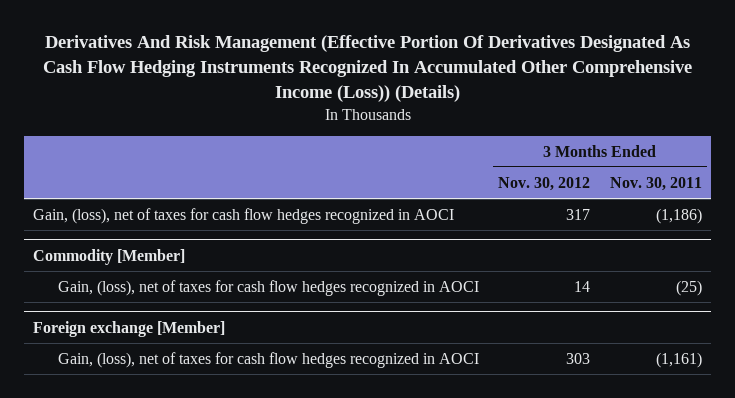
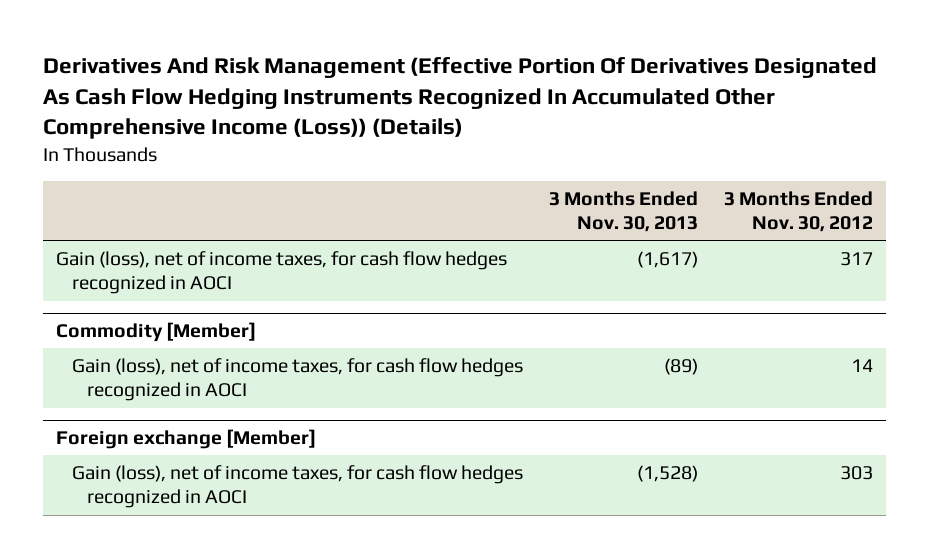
[609,176,702,191] Nov. 30, 2011 -> none
none -> [548,190,698,233] 3 Months Ended Nov. 30, 2013
[33,207,455,224] Gain, (loss), net of taxes for cash flow hedges recognized in AOCI -> [55,251,507,295] Gain (loss), net of income taxes, for cash flow hedges recognized in AOCI
[57,279,479,296] Gain, (loss), net of taxes for cash flow hedges recognized in AOCI -> [71,358,523,402] Gain (loss), net of income taxes, for cash flow hedges recognized in AOCI
[57,351,479,368] Gain, (loss), net of taxes for cash flow hedges recognized in AOCI -> [71,465,523,509] Gain (loss), net of income taxes, for cash flow hedges recognized in AOCI

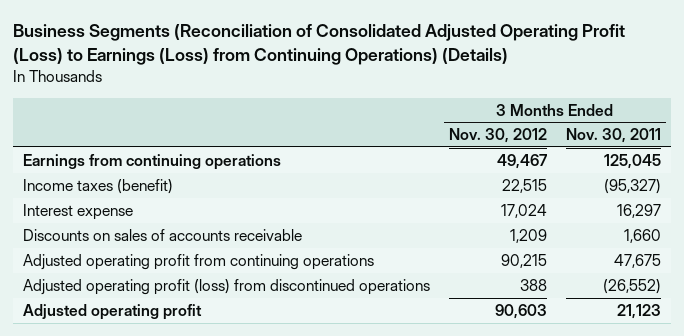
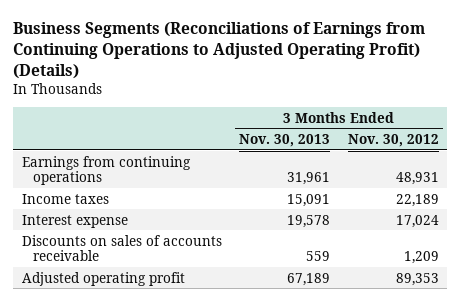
[13,24,626,66] Business Segments (Reconciliation of Consolidated Adjusted Operating Profit (Loss) to Earnings (Loss) from Continuing Operations) (Details) -> [12,21,425,79] Business Segments (Reconciliations of Earnings from Continuing Operations to Adjusted Operating Profit) (Details)
[566,128,662,144] Nov. 30, 2011 -> none
none -> [239,134,331,148] Nov. 30, 2013
[497,153,548,169] 49,467 -> [395,172,439,186] 48,931
[22,178,173,194] Income taxes (benefit) -> [21,193,109,204] Income taxes
[502,178,548,193] 22,515 -> [395,193,439,207] 22,189
[22,278,430,295] Adjusted operating profit (loss) from discontinued operations -> none
[22,303,202,320] Adjusted operating profit -> none
[22,253,374,270] Adjusted operating profit from continuing operations -> [21,271,185,286] Adjusted operating profit
[501,253,548,268] 90,215 -> [395,272,439,286] 89,353

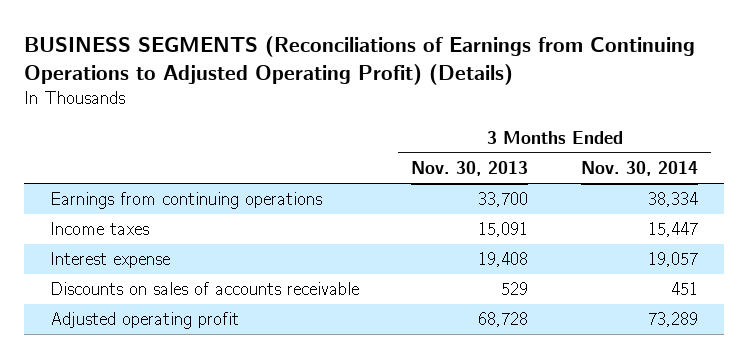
[12,21,425,79] Business Segments (Reconciliations of Earnings from Continuing Operations to Adjusted Operating Profit) (Details) -> [23,35,695,85] BUSINESS SEGMENTS (Reconciliations of Earnings from Continuing Operations to Adjusted Operating Profit) (Details)
[347,134,439,148] Nov. 30, 2012 -> none
none -> [581,161,699,177] Nov. 30, 2014
[287,172,331,186] 31,961 -> [478,192,529,208] 33,700
[287,214,331,228] 19,578 -> [478,252,529,268] 19,408
[306,251,331,262] 559 -> [501,282,529,296] 529
[287,272,331,286] 67,189 -> [478,312,529,328] 68,728

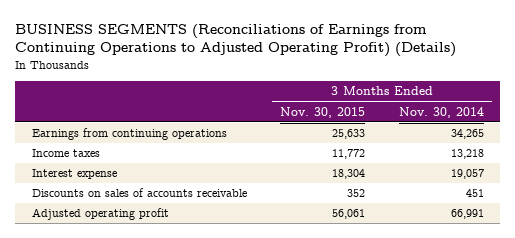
[411,161,529,177] Nov. 30, 2013 -> none
none -> [280,106,366,118] Nov. 30, 2015
[648,192,699,208] 38,334 -> [450,129,484,140] 34,265
[648,222,699,238] 15,447 -> [450,149,484,160] 13,218
[648,312,699,328] 73,289 -> [450,209,484,220] 66,991

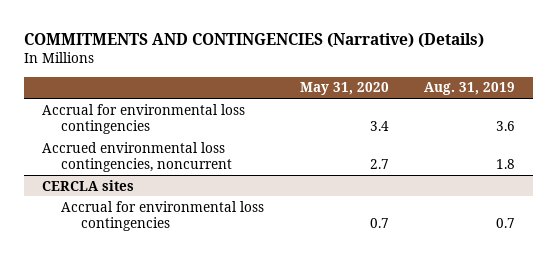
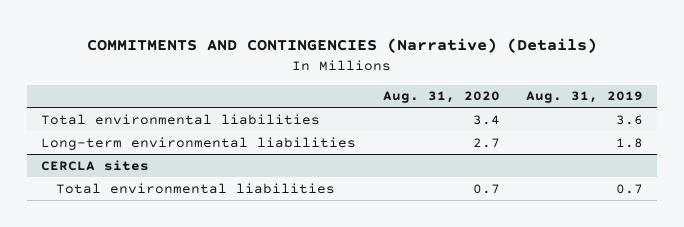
[299,82,389,96] May 31, 2020 -> none
none -> [382,91,500,104] Aug. 31, 2020
[41,103,245,135] Accrual for environmental loss contingencies -> [40,113,320,125] Total environmental liabilities
[41,141,233,173] Accrued environmental loss contingencies, noncurrent -> [40,136,356,150] Long-term environmental liabilities
[61,200,265,232] Accrual for environmental loss contingencies -> [55,182,335,194] Total environmental liabilities

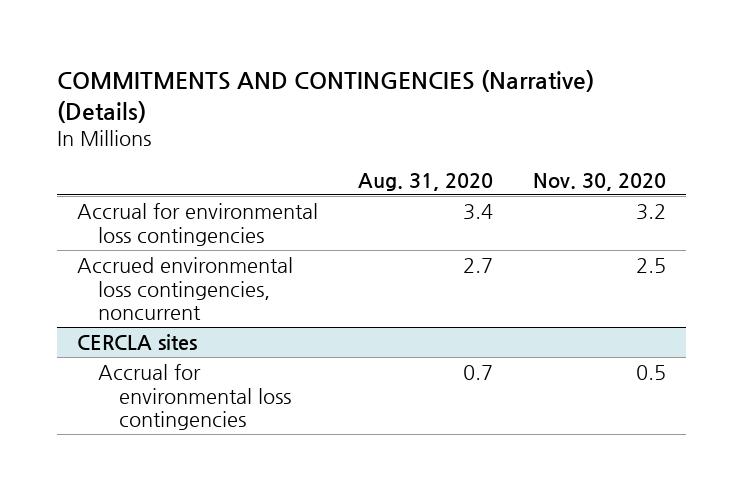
[526,91,644,104] Aug. 31, 2019 -> none
none -> [532,173,666,192] Nov. 30, 2020
[40,113,320,125] Total environmental liabilities -> [76,202,318,246] Accrual for environmental loss contingencies
[40,136,356,150] Long-term environmental liabilities -> [76,256,293,321] Accrued environmental loss contingencies, noncurrent
[55,182,335,194] Total environmental liabilities -> [98,363,292,431] Accrual for environmental loss contingencies

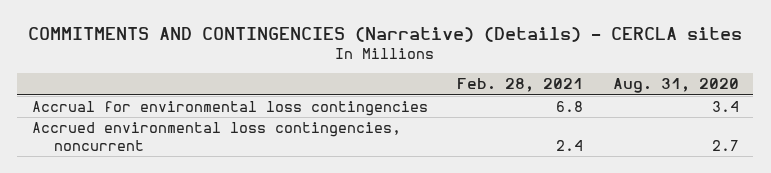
[56,69,594,123] COMMITMENTS AND CONTINGENCIES (Narrative) (Details) -> [28,26,743,42] COMMITMENTS AND CONTINGENCIES (Narrative) (Details) - CERCLA sites
[532,173,666,192] Nov. 30, 2020 -> none
none -> [457,78,584,93] Feb. 28, 2021
[76,333,197,350] CERCLA sites -> none
[98,363,292,431] Accrual for environmental loss contingencies -> none

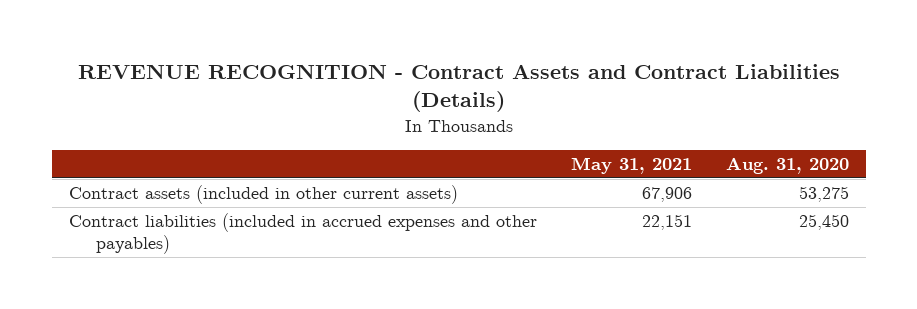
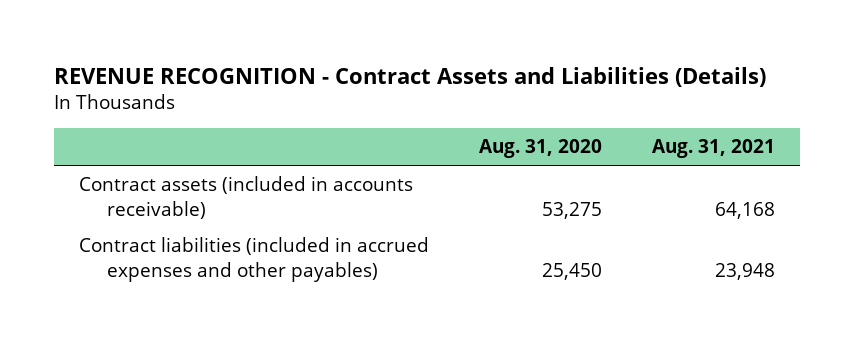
[77,64,840,113] REVENUE RECOGNITION - Contract Assets and Contract Liabilities (Details) -> [54,66,767,87] REVENUE RECOGNITION - Contract Assets and Liabilities (Details)
[570,156,692,174] May 31, 2021 -> none
none -> [651,139,775,159] Aug. 31, 2021
[68,185,458,205] Contract assets (included in other current assets) -> [78,176,413,219] Contract assets (included in accounts receivable)

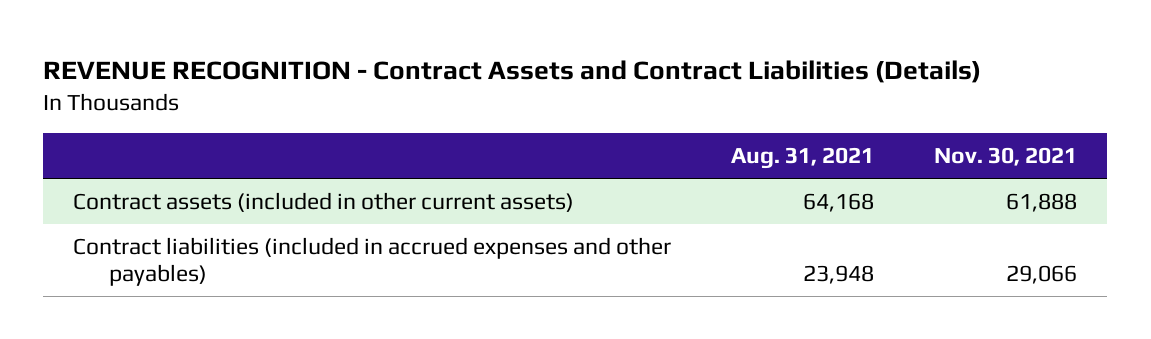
[54,66,767,87] REVENUE RECOGNITION - Contract Assets and Liabilities (Details) -> [43,60,982,84] REVENUE RECOGNITION - Contract Assets and Contract Liabilities (Details)
[478,139,602,159] Aug. 31, 2020 -> none
none -> [934,147,1078,167] Nov. 30, 2021
[78,176,413,219] Contract assets (included in accounts receivable) -> [73,191,575,212] Contract assets (included in other current assets)

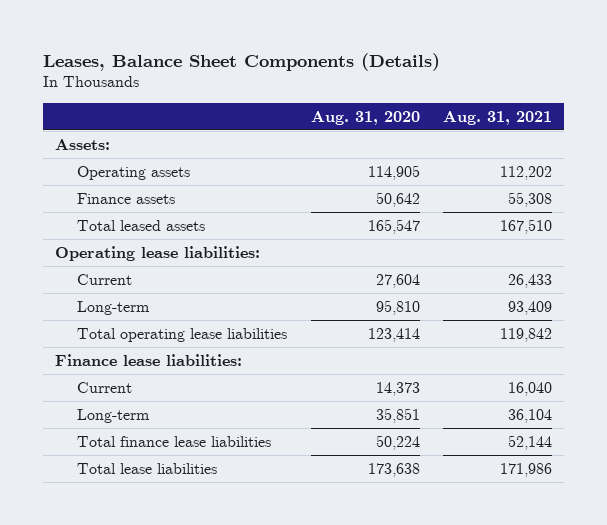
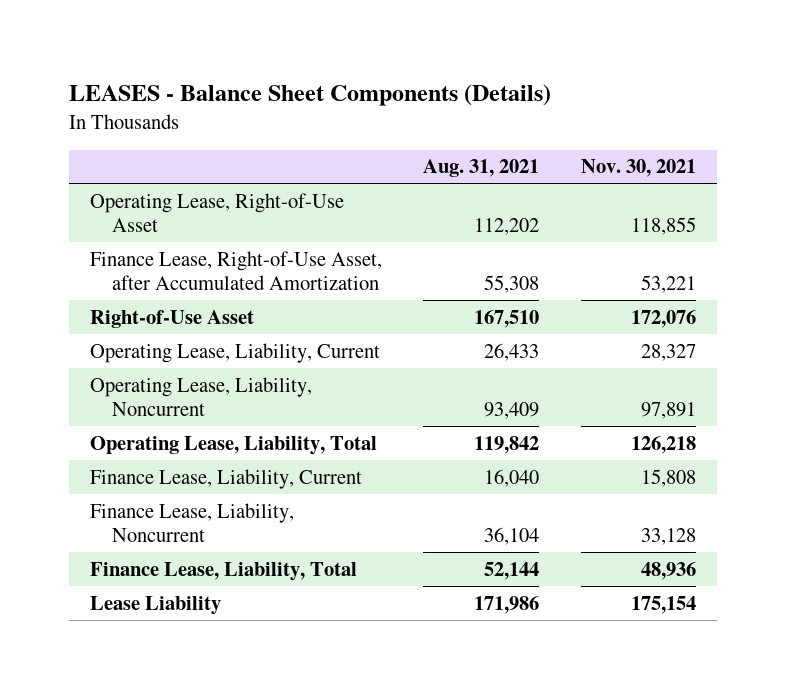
[42,52,440,71] Leases, Balance Sheet Components (Details) -> [68,84,551,107] LEASES - Balance Sheet Components (Details)
[310,110,420,125] Aug. 31, 2020 -> none
none -> [581,159,697,178] Nov. 30, 2021
[54,138,110,150] Assets: -> none
[54,245,260,261] Operating lease liabilities: -> none
[54,353,242,366] Finance lease liabilities: -> none
[77,165,191,180] Operating assets -> [89,192,344,232] Operating Lease, Right-of-Use Asset
[77,192,176,204] Finance assets -> [89,250,382,290] Finance Lease, Right-of-Use Asset, after Accumulated Amortization
[77,219,206,231] Total leased assets -> [89,309,254,328] Right-of-Use Asset
[77,273,133,285] Current -> [89,342,380,363] Operating Lease, Liability, Current
[77,300,151,315] Long-term -> [89,376,312,416] Operating Lease, Liability, Noncurrent
[77,327,288,342] Total operating lease liabilities -> [89,435,377,455] Operating Lease, Liability, Total
[77,381,133,393] Current -> [89,468,362,489] Finance Lease, Liability, Current
[77,408,151,423] Long-term -> [89,502,294,542] Finance Lease, Liability, Noncurrent
[77,435,272,447] Total finance lease liabilities -> [89,561,357,581] Finance Lease, Liability, Total
[77,462,218,474] Total lease liabilities -> [89,595,221,615] Lease Liability

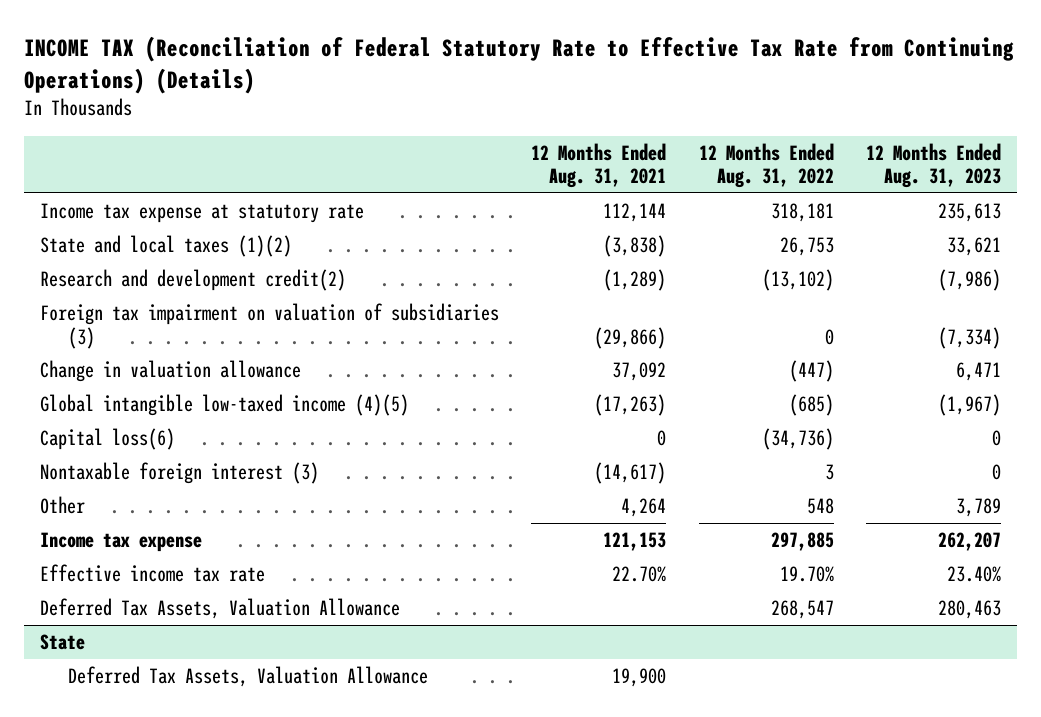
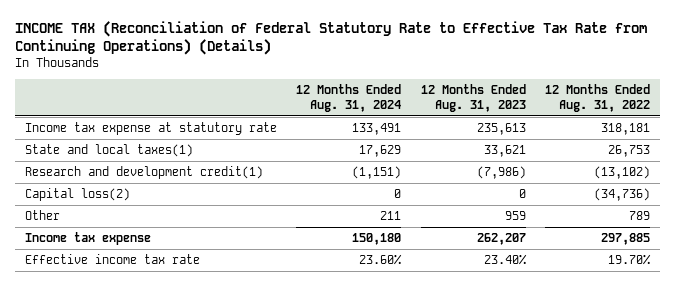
[531,142,667,189] 12 Months Ended Aug. 31, 2021 -> none
none -> [296,84,402,112] 12 Months Ended Aug. 31, 2024
[40,303,500,349] Foreign tax impairment on valuation of subsidiaries (3) -> none
[40,360,302,383] Change in valuation allowance -> none
[40,394,410,417] Global intangible low-taxed income (4)(5) -> none
[40,462,320,485] Nontaxable foreign interest (3) -> none
[40,235,293,258] State and local taxes (1)(2) -> [24,144,193,158] State and local taxes(1)
[40,269,347,292] Research and development credit(2) -> [24,166,263,180] Research and development credit(1)
[40,428,176,451] Capital loss(6) -> [24,188,130,202] Capital loss(2)
[806,498,834,515] 548 -> [628,211,650,221] 789
[955,498,1001,518] 3,789 -> [504,211,526,221] 959
[40,598,401,620] Deferred Tax Assets, Valuation Allowance -> none
[40,634,86,651] State -> none
[68,666,429,688] Deferred Tax Assets, Valuation Allowance -> none

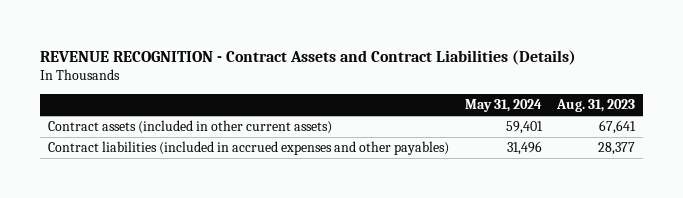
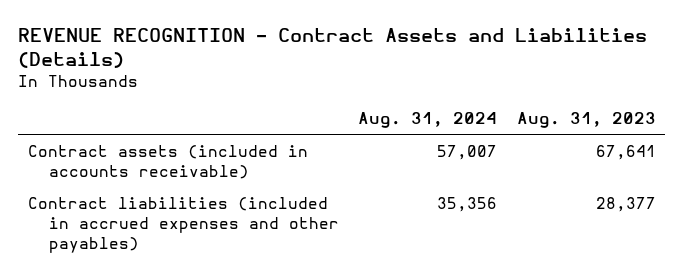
[40,49,577,65] REVENUE RECOGNITION - Contract Assets and Contract Liabilities (Details) -> [17,27,647,69] REVENUE RECOGNITION - Contract Assets and Liabilities (Details)
[464,99,542,113] May 31, 2024 -> none
none -> [358,112,498,129] Aug. 31, 2024
[47,120,332,135] Contract assets (included in other current assets) -> [27,144,308,179] Contract assets (included in accounts receivable)

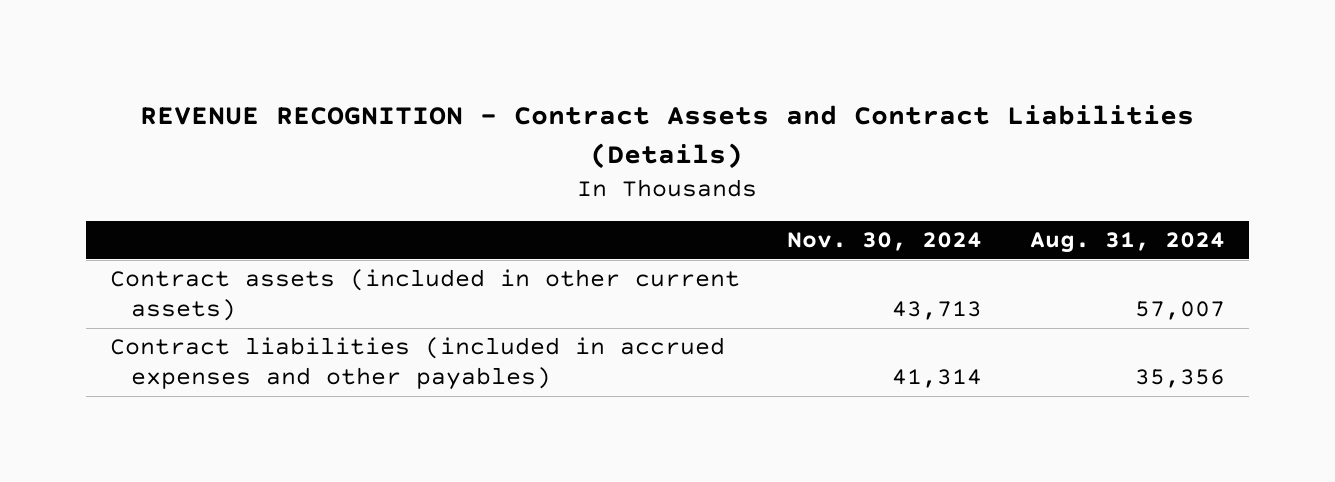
[17,27,647,69] REVENUE RECOGNITION - Contract Assets and Liabilities (Details) -> [140,105,1195,169] REVENUE RECOGNITION - Contract Assets and Contract Liabilities (Details)
[516,112,656,129] Aug. 31, 2023 -> none
none -> [787,232,983,252] Nov. 30, 2024
[27,144,308,179] Contract assets (included in accounts receivable) -> [109,269,740,322] Contract assets (included in other current assets)

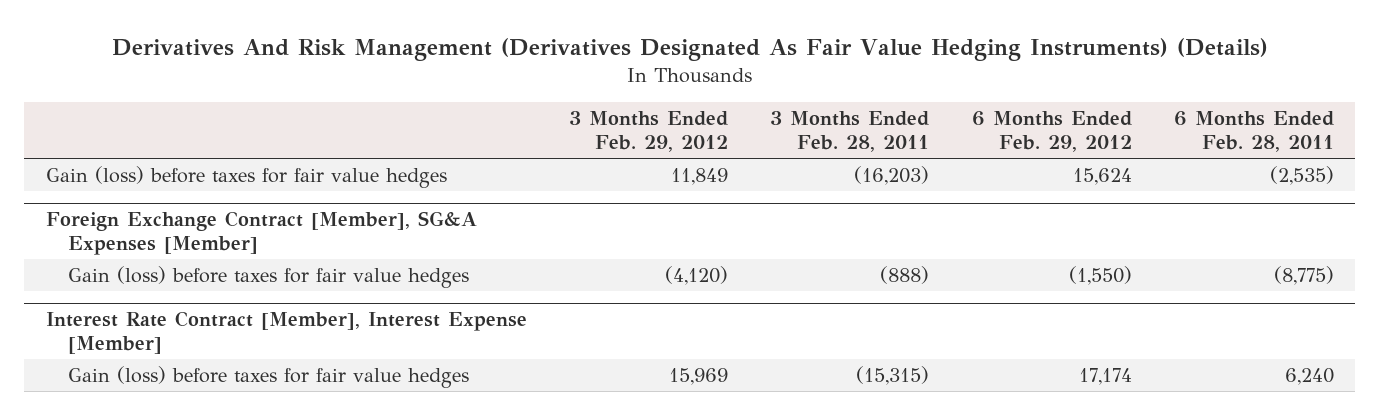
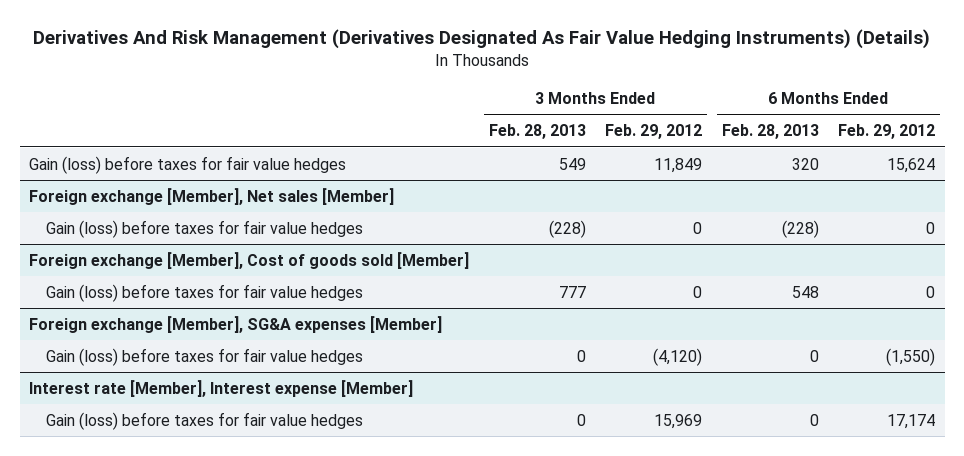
[770,111,930,153] 3 Months Ended Feb. 28, 2011 -> none
[1173,111,1334,153] 6 Months Ended Feb. 28, 2011 -> none
none -> [488,124,586,140] Feb. 28, 2013
none -> [721,124,819,140] Feb. 28, 2013
none -> [29,187,395,205] Foreign exchange [Member], Net sales [Member]
none -> [45,219,363,238] Gain (loss) before taxes for fair value hedges
none -> [29,251,470,269] Foreign exchange [Member], Cost of goods sold [Member]
none -> [45,283,363,302] Gain (loss) before taxes for fair value hedges
[45,210,477,256] Foreign Exchange Contract [Member], SG&A Expenses [Member] -> [29,315,443,333] Foreign exchange [Member], SG&A expenses [Member]
[45,310,527,355] Interest Rate Contract [Member], Interest Expense [Member] -> [29,379,414,397] Interest rate [Member], Interest expense [Member]

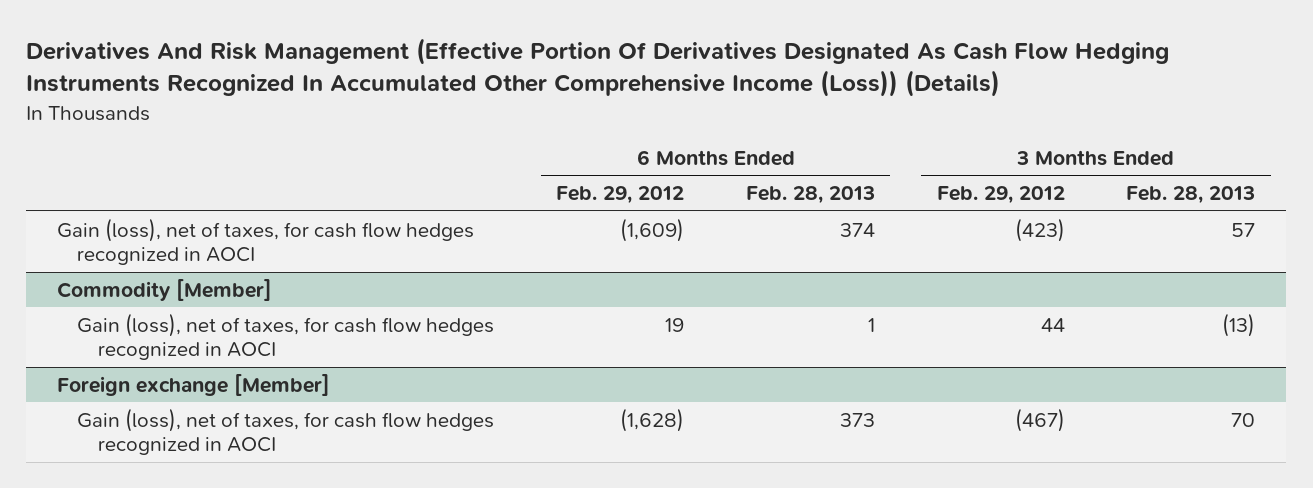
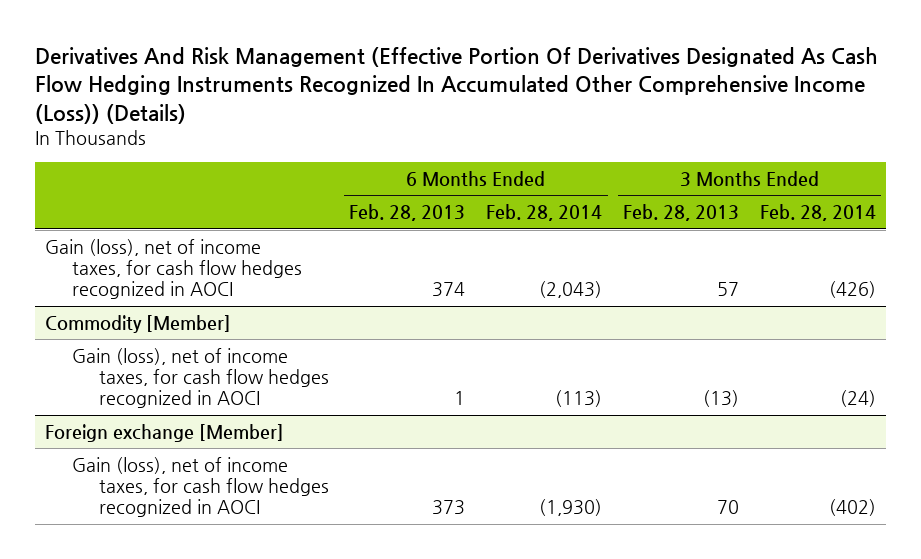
[556,186,685,205] Feb. 29, 2012 -> none
[936,186,1065,205] Feb. 29, 2012 -> none
none -> [486,204,603,222] Feb. 28, 2014
none -> [759,204,876,222] Feb. 28, 2014
[57,217,475,266] Gain (loss), net of taxes, for cash flow hedges recognized in AOCI -> [45,239,303,300] Gain (loss), net of income taxes, for cash flow hedges recognized in AOCI
[77,312,495,361] Gain (loss), net of taxes, for cash flow hedges recognized in AOCI -> [72,348,329,409] Gain (loss), net of income taxes, for cash flow hedges recognized in AOCI
[77,407,495,456] Gain (loss), net of taxes, for cash flow hedges recognized in AOCI -> [72,457,329,518] Gain (loss), net of income taxes, for cash flow hedges recognized in AOCI

